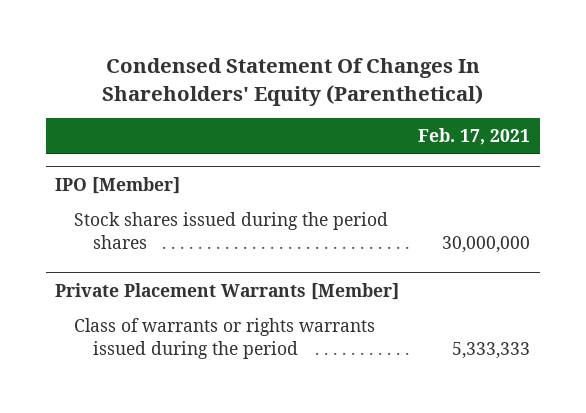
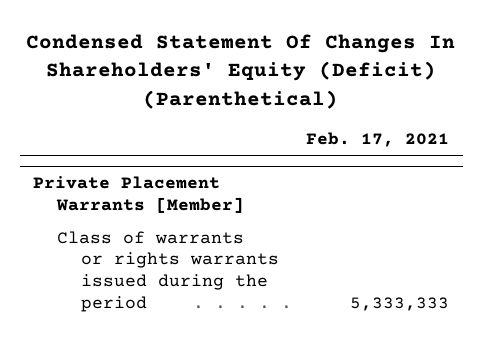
[101,58,483,106] Condensed Statement Of Changes In Shareholders' Equity (Parenthetical) -> [26,33,456,109] Condensed Statement Of Changes In Shareholders' Equity (Deficit) (Parenthetical)
[55,176,181,194] IPO [Member] -> none
[74,212,389,250] Stock shares issued during the period shares -> none

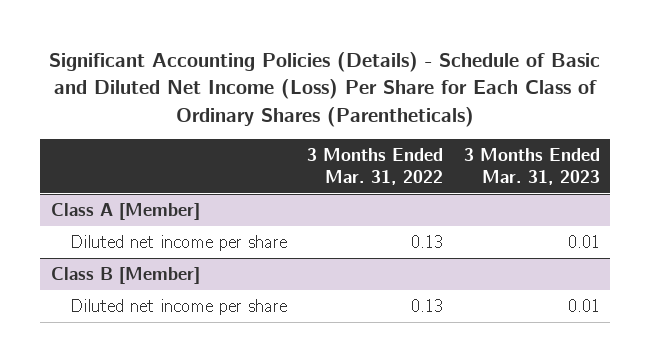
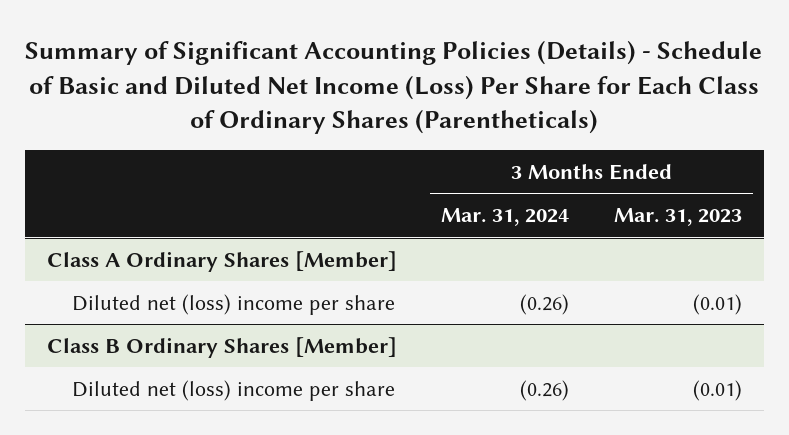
[49,52,601,127] Significant Accounting Policies (Details) - Schedule of Basic and Diluted Net Income (Loss) Per Share for Each Class of Ordinary Shares (Parentheticals) -> [25,40,763,135] Summary of Significant Accounting Policies (Details) - Schedule of Basic and Diluted Net Income (Loss) Per Share for Each Class of Ordinary Shares (Parentheticals)
[307,148,444,185] 3 Months Ended Mar. 31, 2022 -> none
none -> [441,208,570,227] Mar. 31, 2024
[50,202,200,220] Class A [Member] -> [47,250,398,272] Class A Ordinary Shares [Member]
[69,234,287,251] Diluted net income per share -> [72,293,396,315] Diluted net (loss) income per share
[567,234,600,248] 0.01 -> [692,293,742,315] (0.01)
[50,266,200,284] Class B [Member] -> [47,336,398,358] Class B Ordinary Shares [Member]
[69,298,287,315] Diluted net income per share -> [72,379,396,401] Diluted net (loss) income per share
[567,298,600,312] 0.01 -> [692,379,742,401] (0.01)

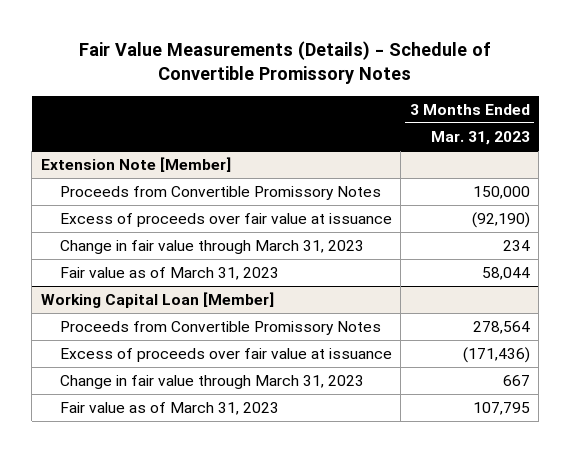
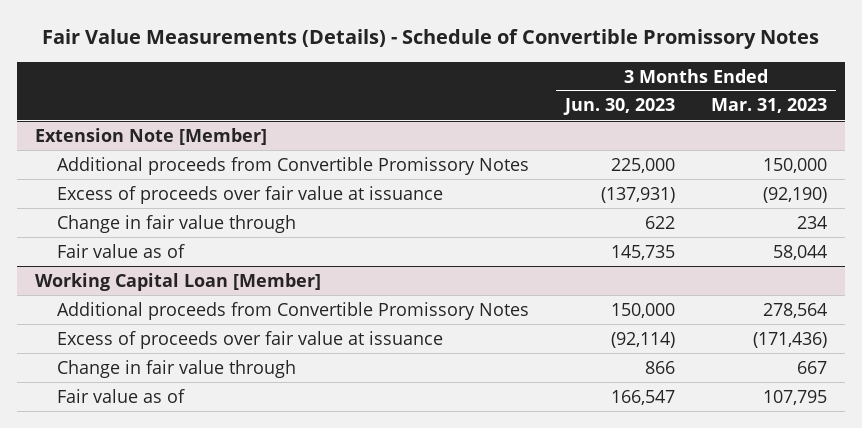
none -> [562,98,675,116] Jun. 30, 2023
[59,186,381,201] Proceeds from Convertible Promissory Notes -> [56,156,529,175] Additional proceeds from Convertible Promissory Notes
[59,240,364,255] Change in fair value through March 31, 2023 -> [56,214,296,233] Change in fair value through
[59,267,279,281] Fair value as of March 31, 2023 -> [56,243,185,258] Fair value as of
[59,321,381,336] Proceeds from Convertible Promissory Notes -> [56,301,529,320] Additional proceeds from Convertible Promissory Notes
[59,375,364,390] Change in fair value through March 31, 2023 -> [56,359,296,378] Change in fair value through
[59,402,279,416] Fair value as of March 31, 2023 -> [56,388,185,403] Fair value as of

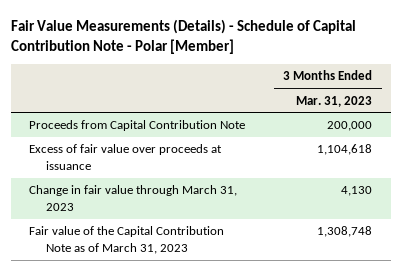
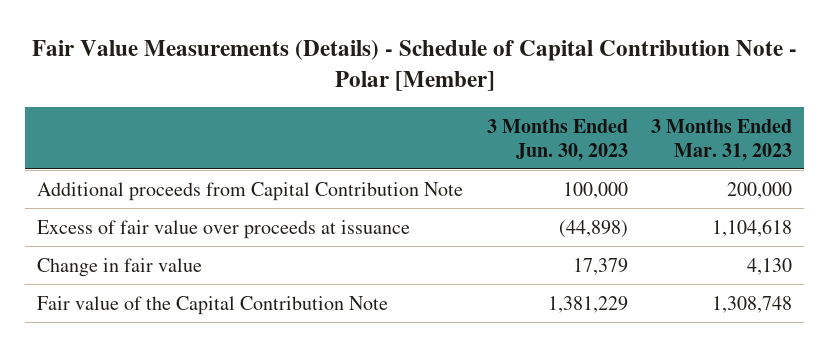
none -> [486,118,628,161] 3 Months Ended Jun. 30, 2023
[29,120,246,132] Proceeds from Capital Contribution Note -> [37,181,464,201] Additional proceeds from Capital Contribution Note
[29,185,238,211] Change in fair value through March 31, 2023 -> [37,257,203,277] Change in fair value
[29,226,225,254] Fair value of the Capital Contribution Note as of March 31, 2023 -> [37,295,389,315] Fair value of the Capital Contribution Note

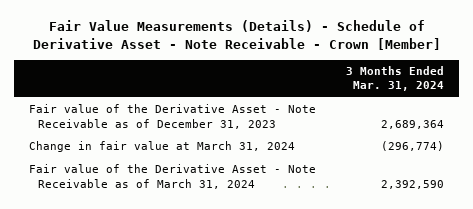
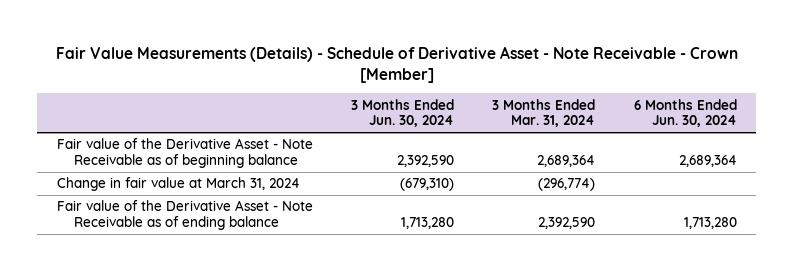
none -> [351,98,455,128] 3 Months Ended Jun. 30, 2024
none -> [633,98,737,128] 6 Months Ended Jun. 30, 2024
[28,104,316,129] Fair value of the Derivative Asset - Note Receivable as of December 31, 2023 -> [56,138,313,169] Fair value of the Derivative Asset - Note Receivable as of beginning balance
[28,164,316,189] Fair value of the Derivative Asset - Note Receivable as of March 31, 2024 -> [56,200,313,231] Fair value of the Derivative Asset - Note Receivable as of ending balance

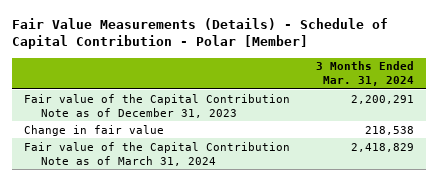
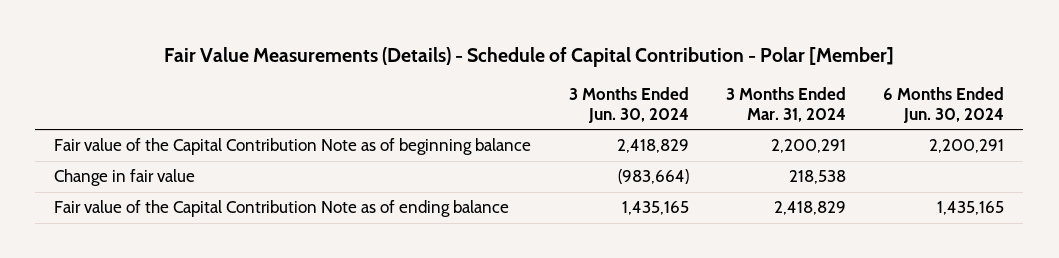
none -> [568,87,689,123] 3 Months Ended Jun. 30, 2024
none -> [883,87,1005,123] 6 Months Ended Jun. 30, 2024
[24,93,291,118] Fair value of the Capital Contribution Note as of December 31, 2023 -> [54,138,532,156] Fair value of the Capital Contribution Note as of beginning balance
[24,141,291,166] Fair value of the Capital Contribution Note as of March 31, 2024 -> [54,200,510,218] Fair value of the Capital Contribution Note as of ending balance

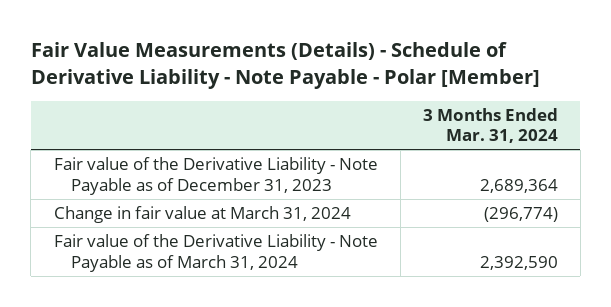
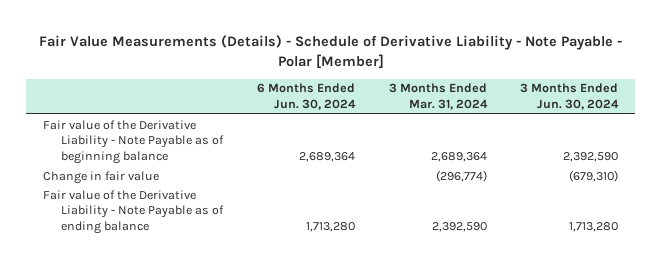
none -> [256,83,356,110] 6 Months Ended Jun. 30, 2024
none -> [520,83,620,110] 3 Months Ended Jun. 30, 2024
[53,157,378,195] Fair value of the Derivative Liability - Note Payable as of December 31, 2023 -> [43,119,225,164] Fair value of the Derivative Liability - Note Payable as of beginning balance
[53,206,351,224] Change in fair value at March 31, 2024 -> [43,170,160,184] Change in fair value
[53,234,378,272] Fair value of the Derivative Liability - Note Payable as of March 31, 2024 -> [43,189,225,234] Fair value of the Derivative Liability - Note Payable as of ending balance

